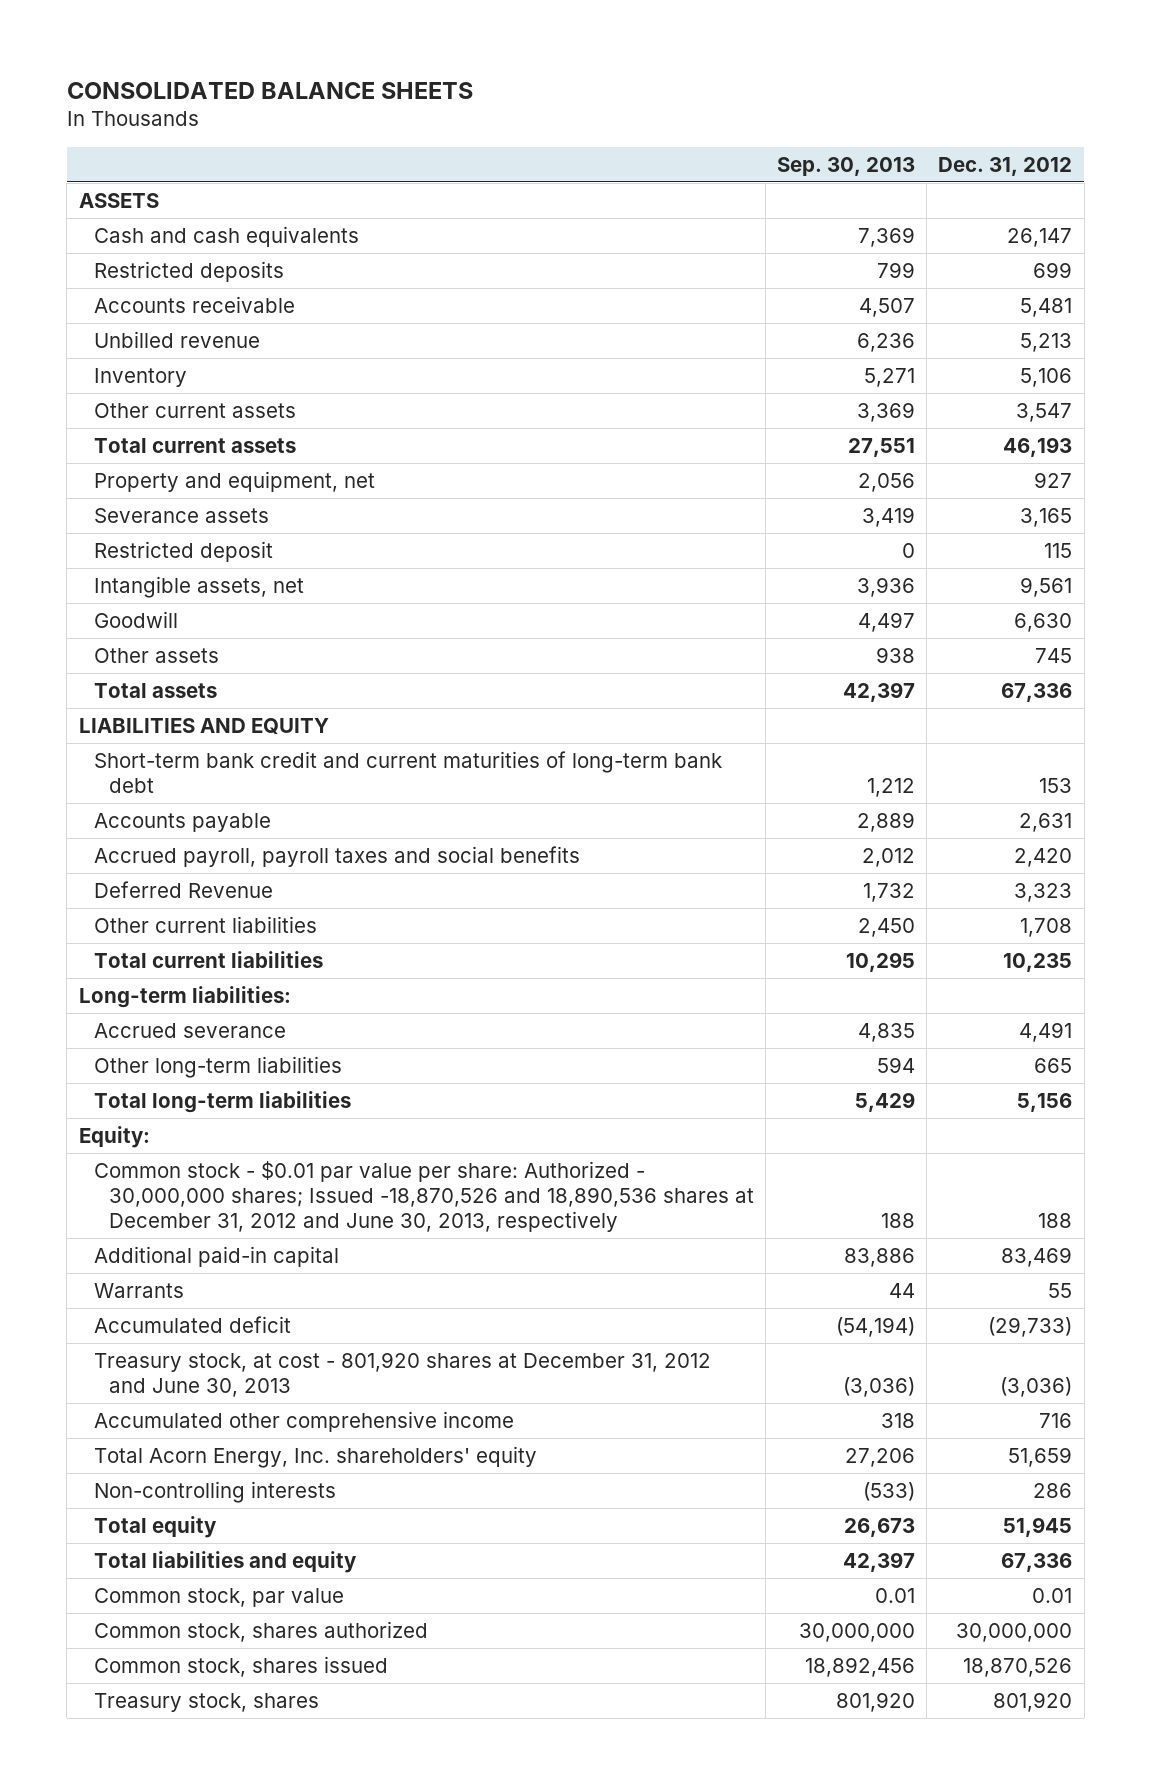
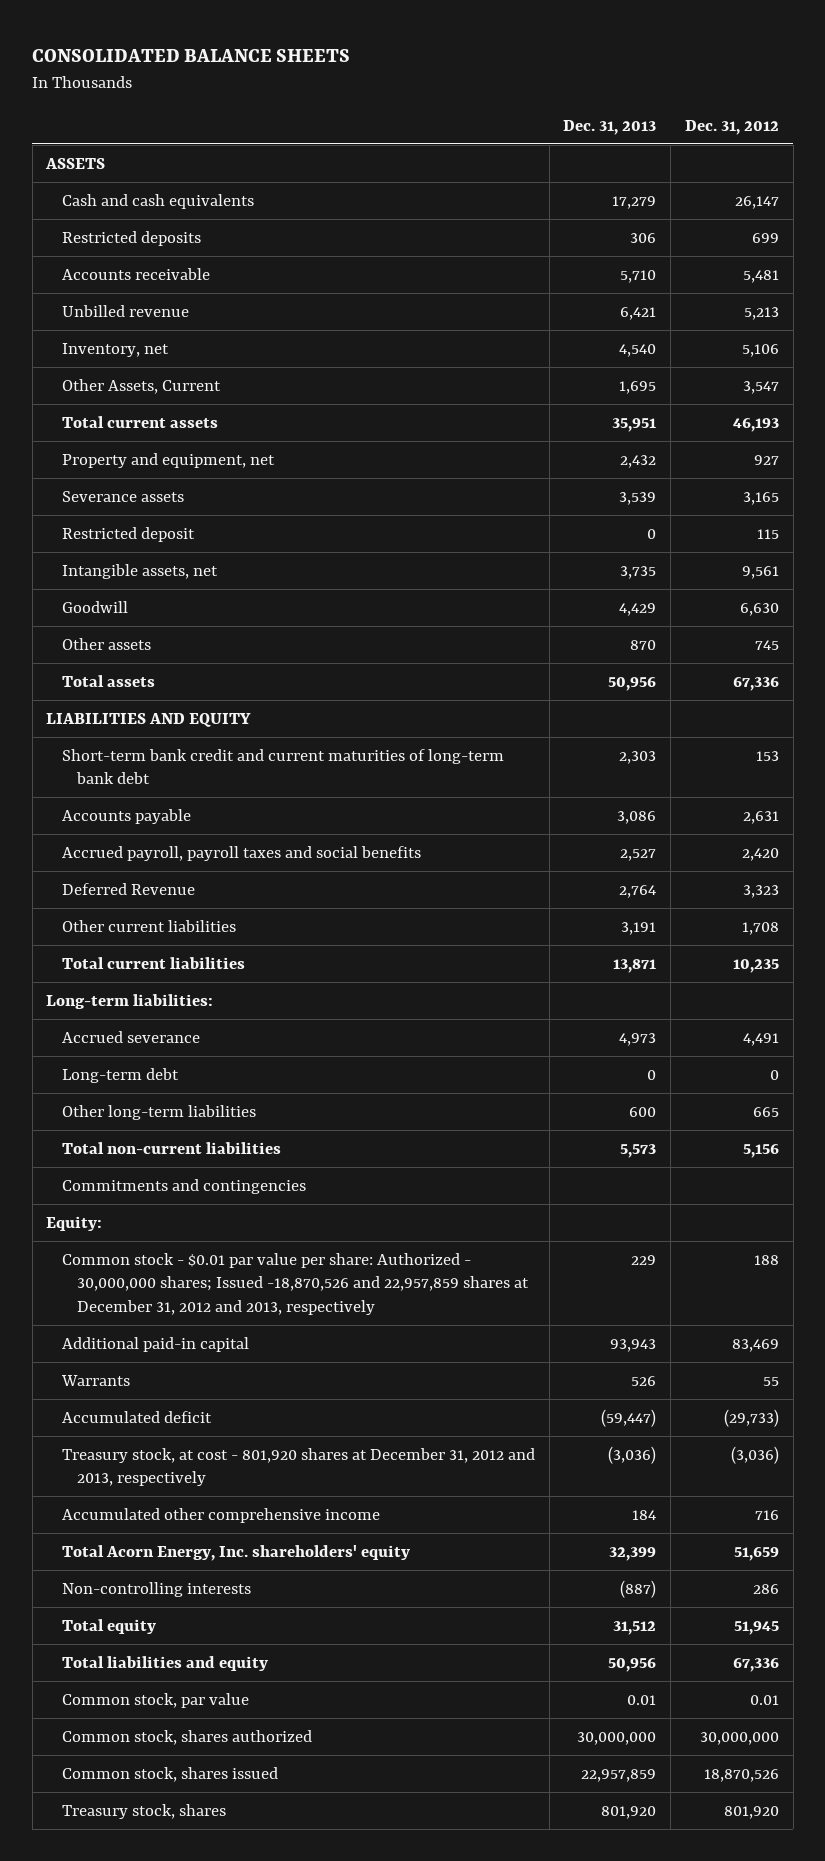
[777,156,916,176] Sep. 30, 2013 -> none
none -> [563,119,657,135] Dec. 31, 2013
[93,367,187,387] Inventory -> [61,342,169,357] Inventory, net
[93,402,296,418] Other current assets -> [61,378,221,394] Other Assets, Current
none -> [61,1067,179,1083] Long-term debt
[93,1090,351,1113] Total long-term liabilities -> [61,1141,281,1154] Total non-current liabilities
none -> [61,1178,306,1194] Commitments and contingencies
[93,1160,754,1233] Common stock - $0.01 par value per share: Authorized - 30,000,000 shares; Issued -18,870,526 and 18,890,536 shares at December 31, 2012 and June 30, 2013, respectively -> [61,1252,530,1315] Common stock - $0.01 par value per share: Authorized - 30,000,000 shares; Issued -18,870,526 and 22,957,859 shares at December 31, 2012 and 2013, respectively
[93,1351,711,1398] Treasury stock, at cost - 801,920 shares at December 31, 2012 and June 30, 2013 -> [61,1447,535,1487] Treasury stock, at cost - 801,920 shares at December 31, 2012 and 2013, respectively

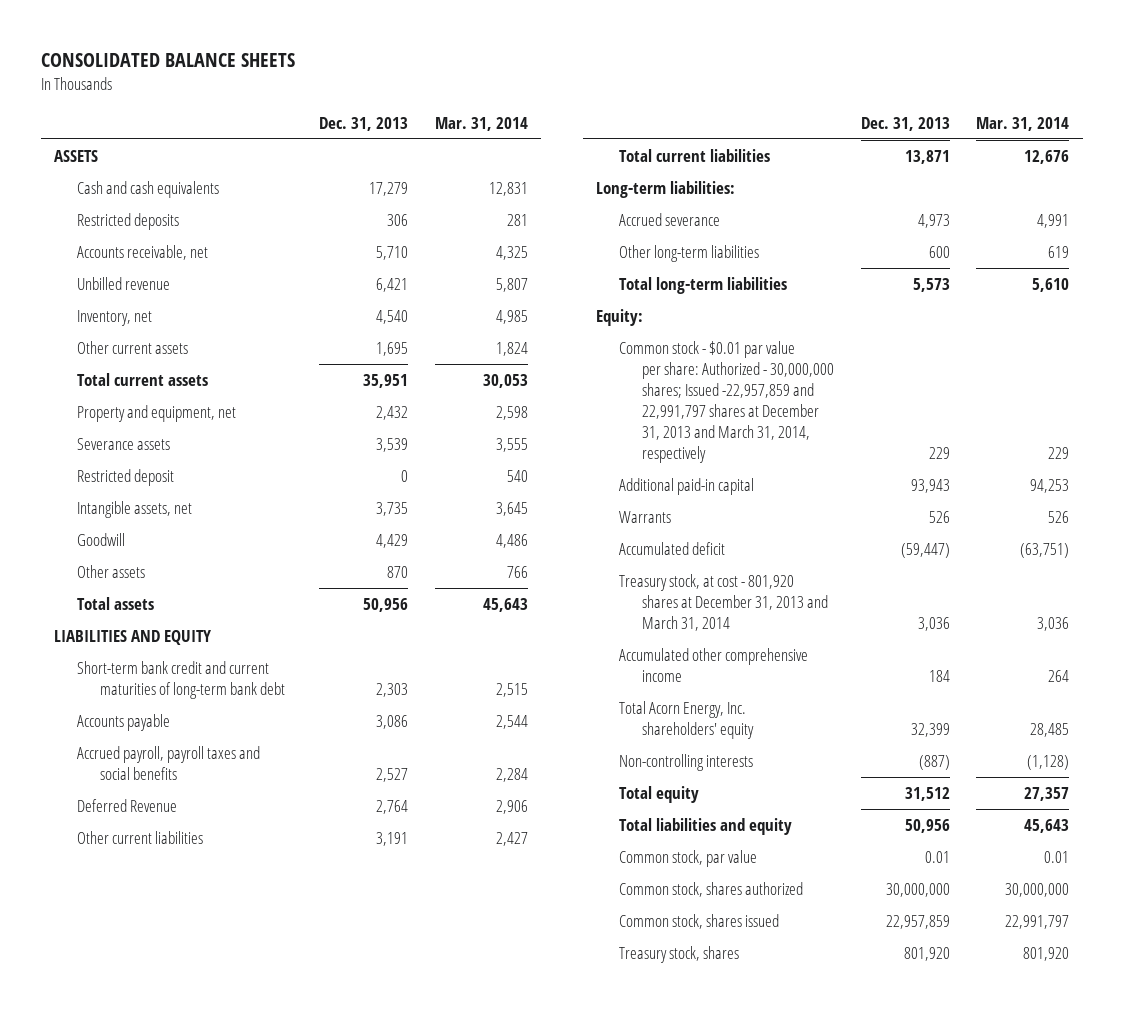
[684,119,779,135] Dec. 31, 2012 -> none
none -> [434,116,528,131] Mar. 31, 2014
[61,267,210,280] Accounts receivable -> [77,245,209,261] Accounts receivable, net
[61,378,221,394] Other Assets, Current -> [77,341,189,355] Other current assets
[61,1067,179,1083] Long-term debt -> none
[61,1178,306,1194] Commitments and contingencies -> none
[61,1141,281,1154] Total non-current liabilities -> [618,277,787,295] Total long-term liabilities
[61,1252,530,1315] Common stock - $0.01 par value per share: Authorized - 30,000,000 shares; Issued -18,870,526 and 22,957,859 shares at December 31, 2012 and 2013, respectively -> [618,341,834,463] Common stock - $0.01 par value per share: Authorized - 30,000,000 shares; Issued -22,957,859 and 22,991,797 shares at December 31, 2013 and March 31, 2014, respectively
[61,1447,535,1487] Treasury stock, at cost - 801,920 shares at December 31, 2012 and 2013, respectively -> [618,574,828,632] Treasury stock, at cost - 801,920 shares at December 31, 2013 and March 31, 2014
[608,1445,657,1464] (3,036) -> [917,617,950,632] 3,036

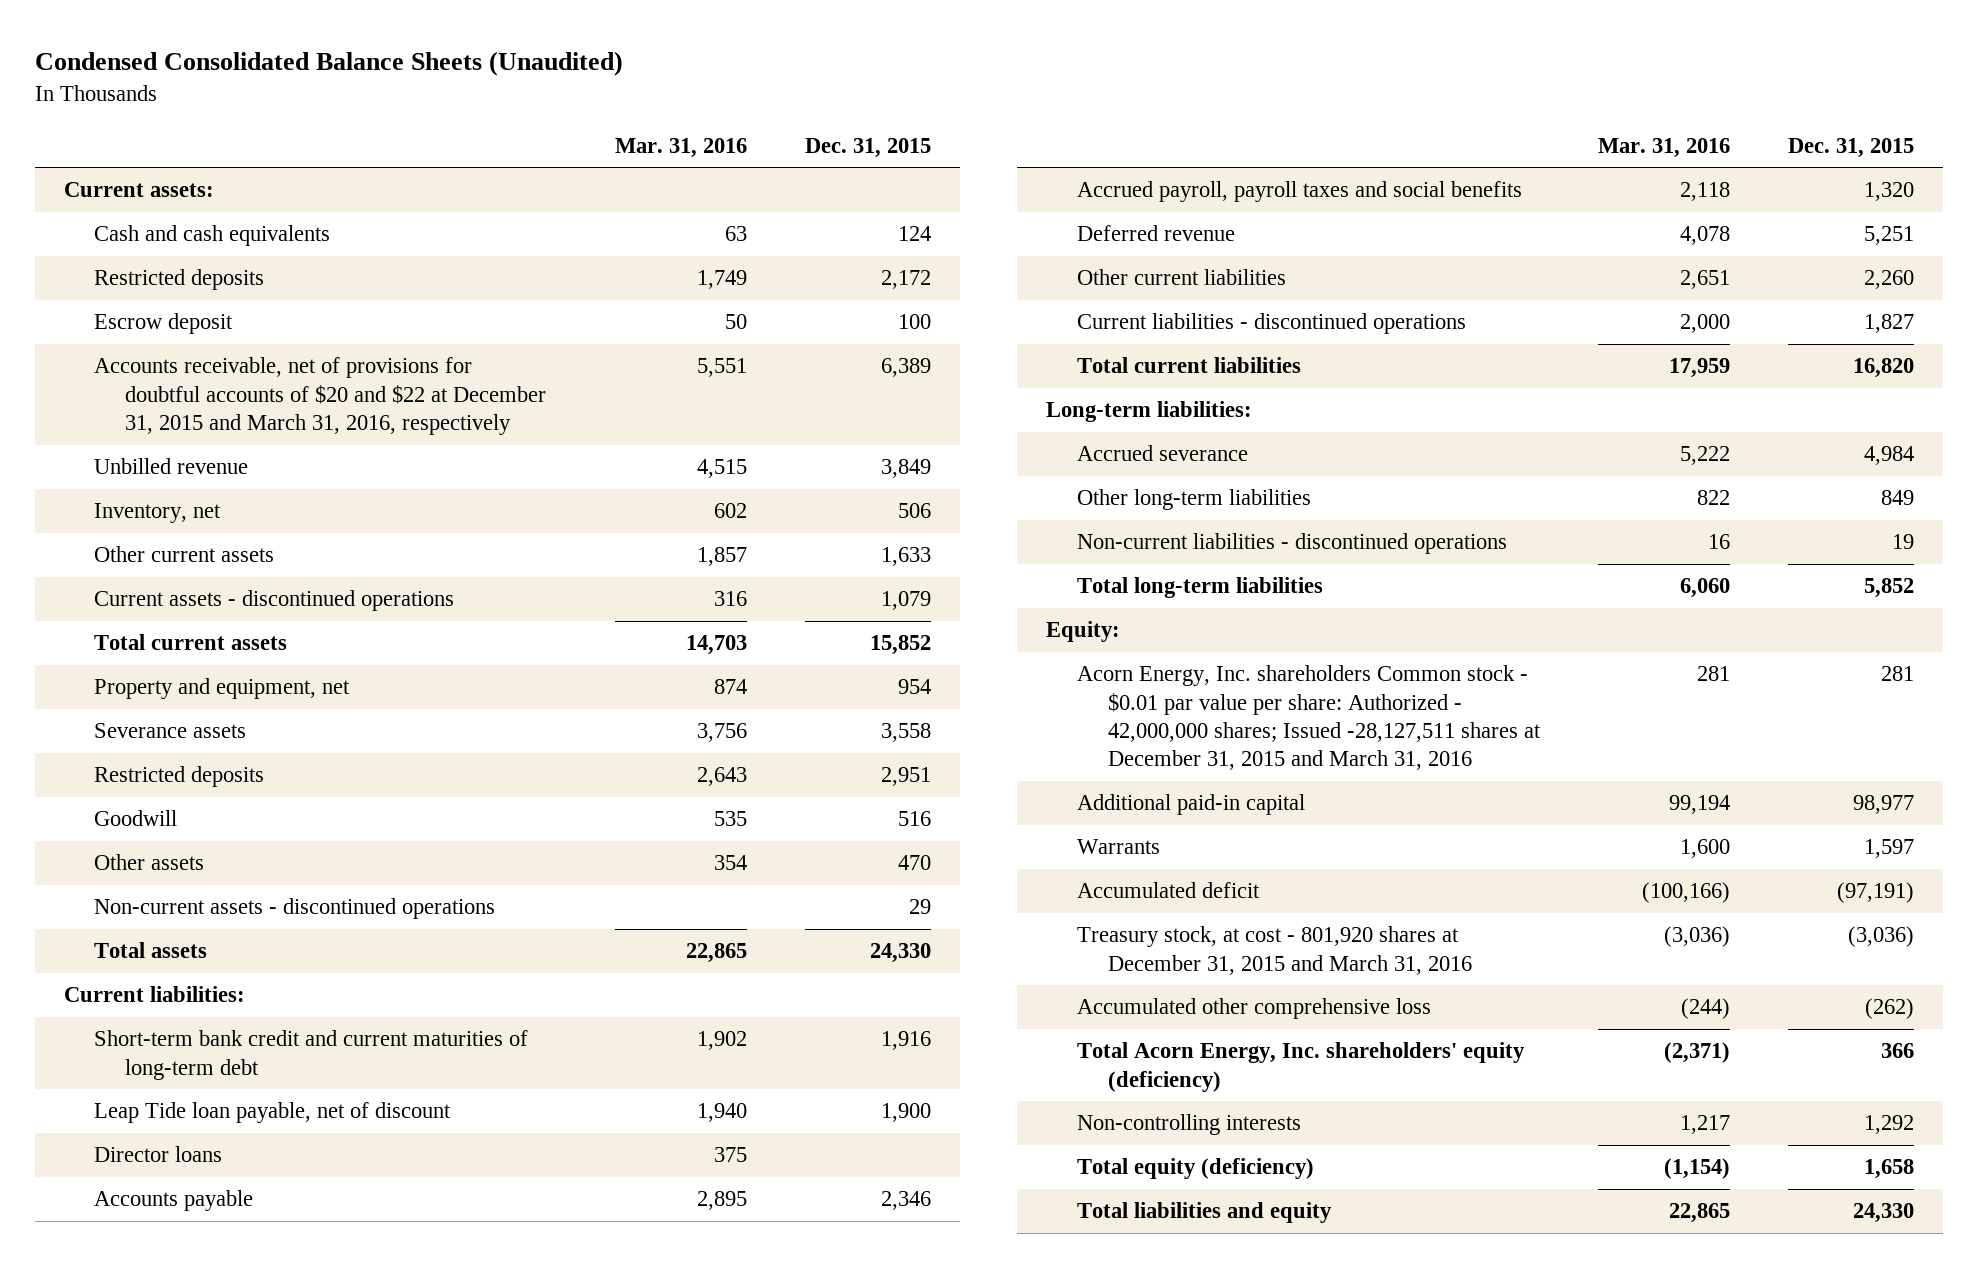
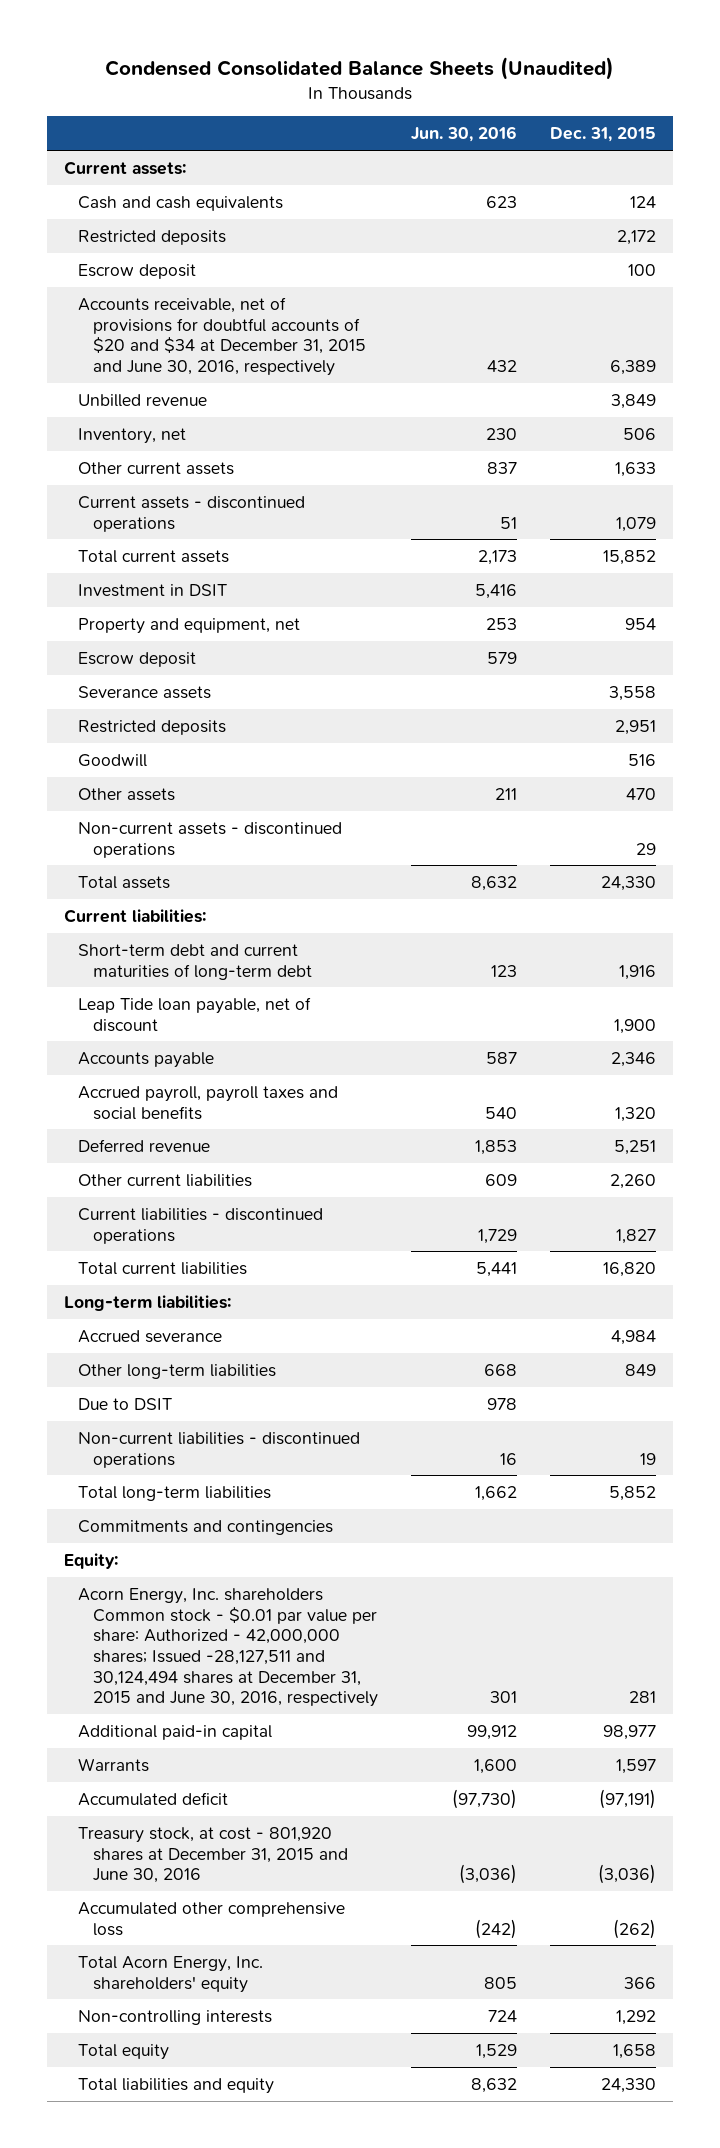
[615,137,748,158] Mar. 31, 2016 -> none
none -> [411,126,518,143] Jun. 30, 2016
[94,357,547,435] Accounts receivable, net of provisions for doubtful accounts of $20 and $22 at December 31, 2015 and March 31, 2016, respectively -> [78,296,367,376] Accounts receivable, net of provisions for doubtful accounts of $20 and $34 at December 31, 2015 and June 30, 2016, respectively
none -> [78,583,228,597] Investment in DSIT
none -> [78,651,197,667] Escrow deposit
[94,1030,529,1080] Short-term bank credit and current maturities of long-term debt -> [78,943,313,980] Short-term debt and current maturities of long-term debt
[94,1146,223,1163] Director loans -> none
none -> [78,1397,173,1410] Due to DSIT
none -> [78,1519,334,1535] Commitments and contingencies
[1076,665,1541,771] Acorn Energy, Inc. shareholders Common stock - $0.01 par value per share: Authorized - 42,000,000 shares; Issued -28,127,511 shares at December 31, 2015 and March 31, 2016 -> [78,1587,379,1708] Acorn Energy, Inc. shareholders Common stock - $0.01 par value per share: Authorized - 42,000,000 shares; Issued -28,127,511 and 30,124,494 shares at December 31, 2015 and June 30, 2016, respectively
[1076,926,1472,975] Treasury stock, at cost - 801,920 shares at December 31, 2015 and March 31, 2016 -> [78,1826,349,1884] Treasury stock, at cost - 801,920 shares at December 31, 2015 and June 30, 2016
[1076,1042,1525,1092] Total Acorn Energy, Inc. shareholders' equity (deficiency) -> [78,1955,264,1993] Total Acorn Energy, Inc. shareholders' equity
[1076,1158,1314,1180] Total equity (deficiency) -> [78,2043,170,2060] Total equity

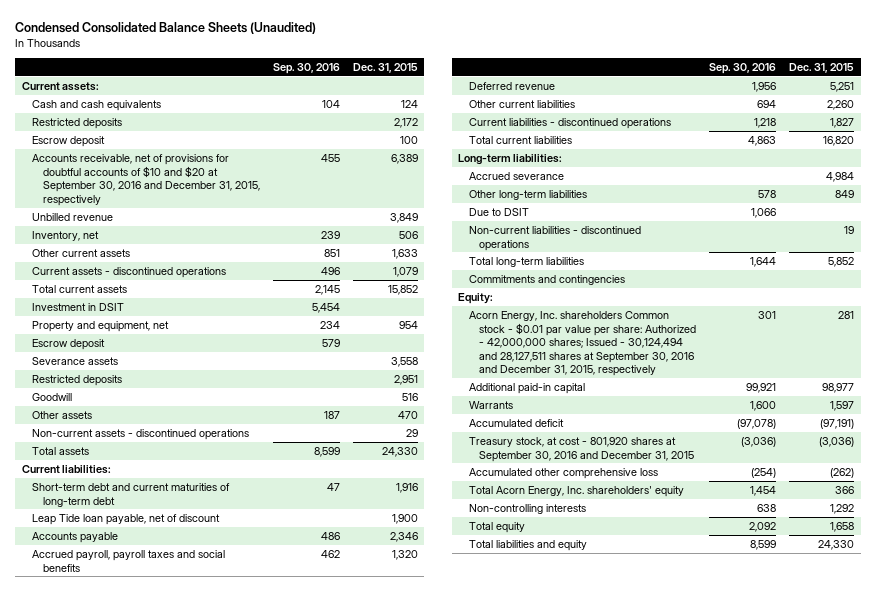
[411,126,518,143] Jun. 30, 2016 -> none
none -> [272,62,340,74] Sep. 30, 2016
[78,296,367,376] Accounts receivable, net of provisions for doubtful accounts of $20 and $34 at December 31, 2015 and June 30, 2016, respectively -> [32,153,260,206] Accounts receivable, net of provisions for doubtful accounts of $10 and $20 at September 30, 2016 and December 31, 2015, respectively
[78,1587,379,1708] Acorn Energy, Inc. shareholders Common stock - $0.01 par value per share: Authorized - 42,000,000 shares; Issued -28,127,511 and 30,124,494 shares at December 31, 2015 and June 30, 2016, respectively -> [468,310,697,377] Acorn Energy, Inc. shareholders Common stock - $0.01 par value per share: Authorized - 42,000,000 shares; Issued - 30,124,494 and 28,127,511 shares at September 30, 2016 and December 31, 2015, respectively
[78,1826,349,1884] Treasury stock, at cost - 801,920 shares at December 31, 2015 and June 30, 2016 -> [468,436,695,462] Treasury stock, at cost - 801,920 shares at September 30, 2016 and December 31, 2015

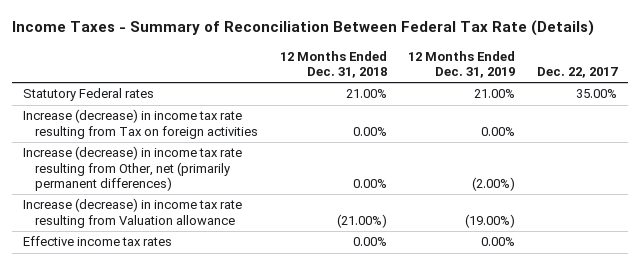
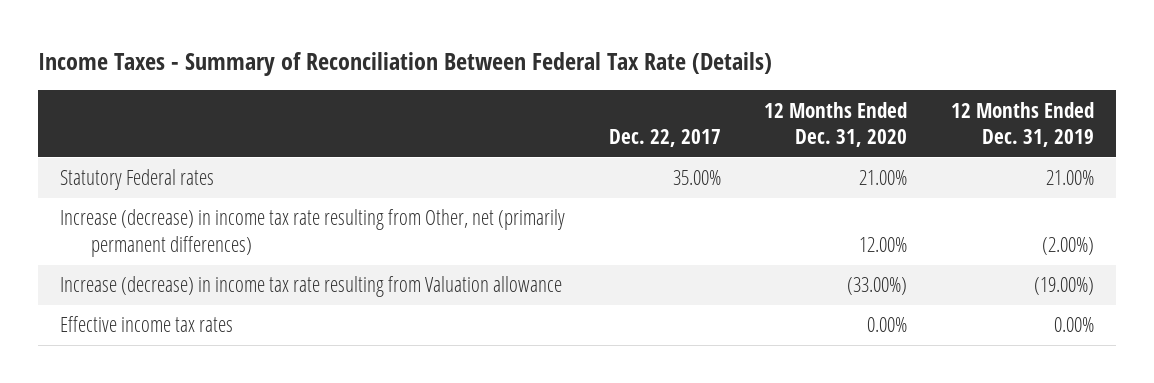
[279,50,387,79] 12 Months Ended Dec. 31, 2018 -> none
none -> [764,101,908,148] 12 Months Ended Dec. 31, 2020
[22,109,258,139] Increase (decrease) in income tax rate resulting from Tax on foreign activities -> none

